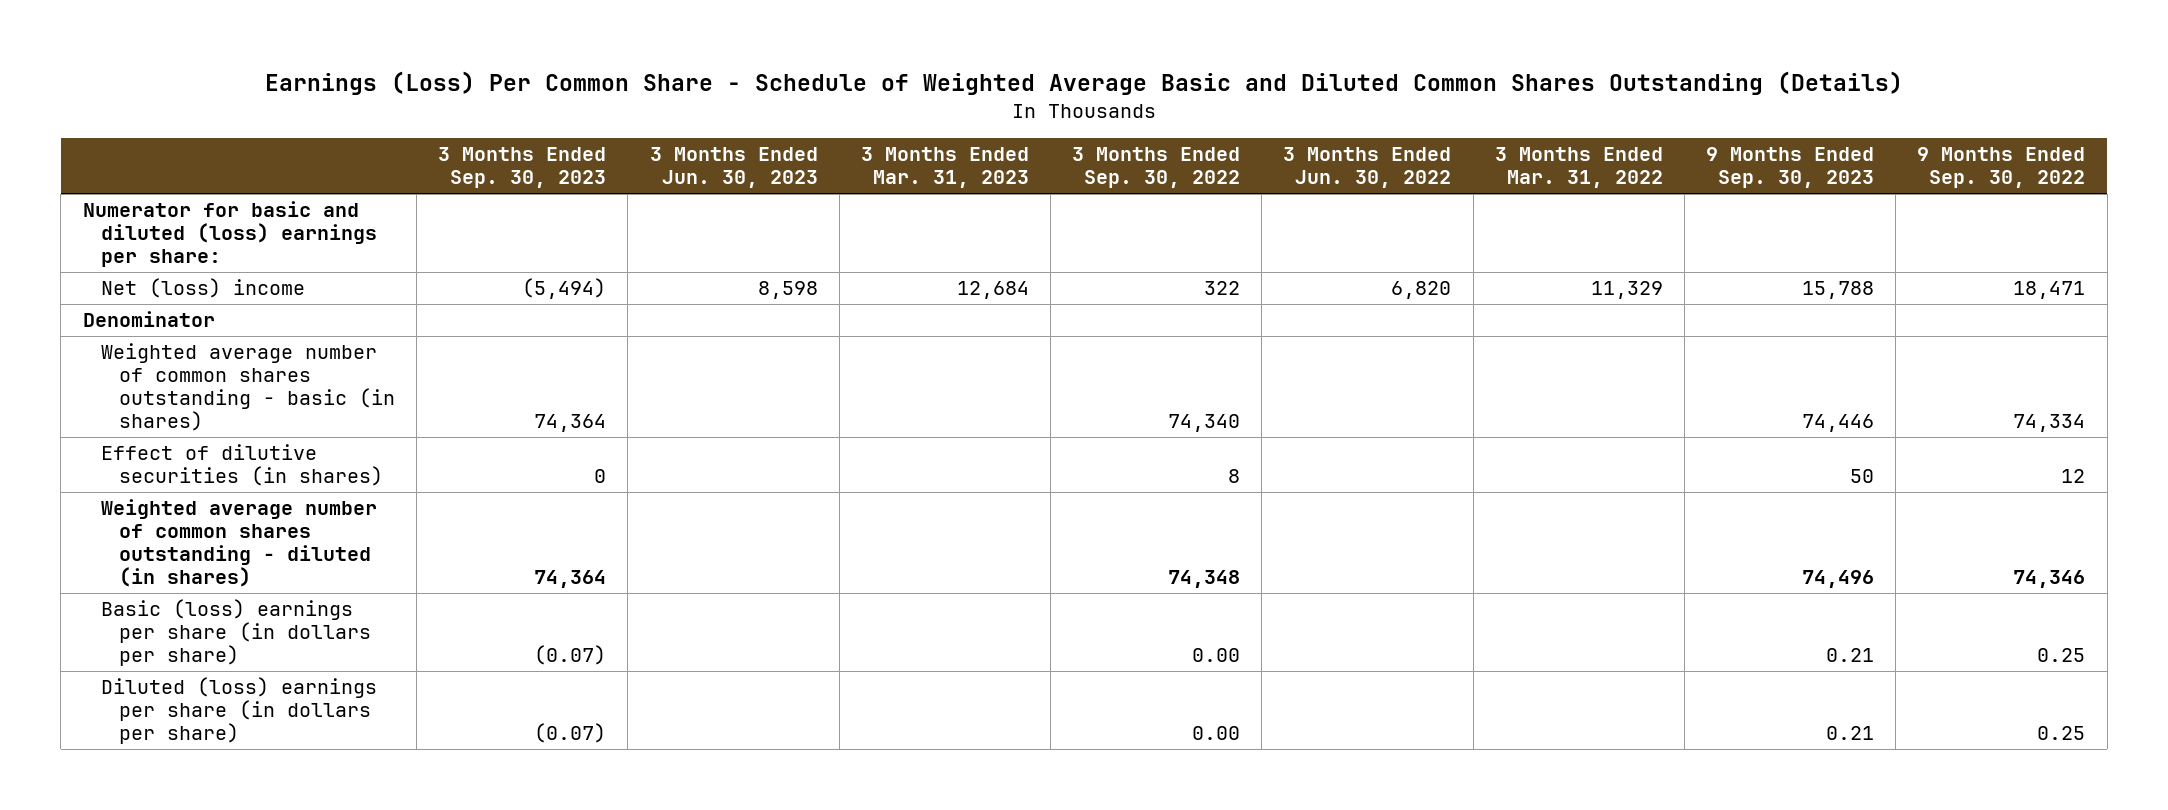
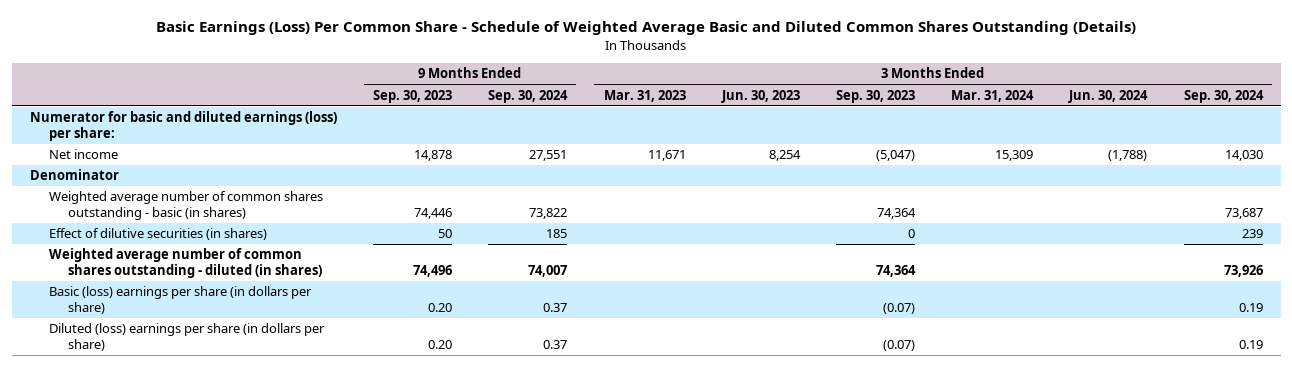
[264,71,1903,96] Earnings (Loss) Per Common Share - Schedule of Weighted Average Basic and Diluted Common Shares Outstanding (Details) -> [156,21,1137,36] Basic Earnings (Loss) Per Common Share - Schedule of Weighted Average Basic and Diluted Common Shares Outstanding (Details)
[1072,147,1241,188] 3 Months Ended Sep. 30, 2022 -> none
[1283,147,1452,188] 3 Months Ended Jun. 30, 2022 -> none
[1494,147,1663,188] 3 Months Ended Mar. 31, 2022 -> none
[1917,147,2086,188] 9 Months Ended Sep. 30, 2022 -> none
none -> [488,89,569,103] Sep. 30, 2024
none -> [951,89,1035,102] Mar. 31, 2024
none -> [1068,89,1149,103] Jun. 30, 2024
none -> [1183,89,1264,103] Sep. 30, 2024
[82,201,377,268] Numerator for basic and diluted (loss) earnings per share: -> [29,111,337,141] Numerator for basic and diluted earnings (loss) per share:
[100,278,305,299] Net (loss) income -> [49,149,119,160] Net income
[522,278,607,300] (5,494) -> [875,150,915,162] (5,047)
[757,281,818,300] 8,598 -> [768,150,801,162] 8,254
[956,281,1029,300] 12,684 -> [647,150,686,162] 11,671
[1802,281,1875,300] 15,788 -> [414,150,453,162] 14,878
[1826,648,1875,663] 0.21 -> [428,302,453,312] 0.20
[1826,726,1875,741] 0.21 -> [428,339,453,349] 0.20

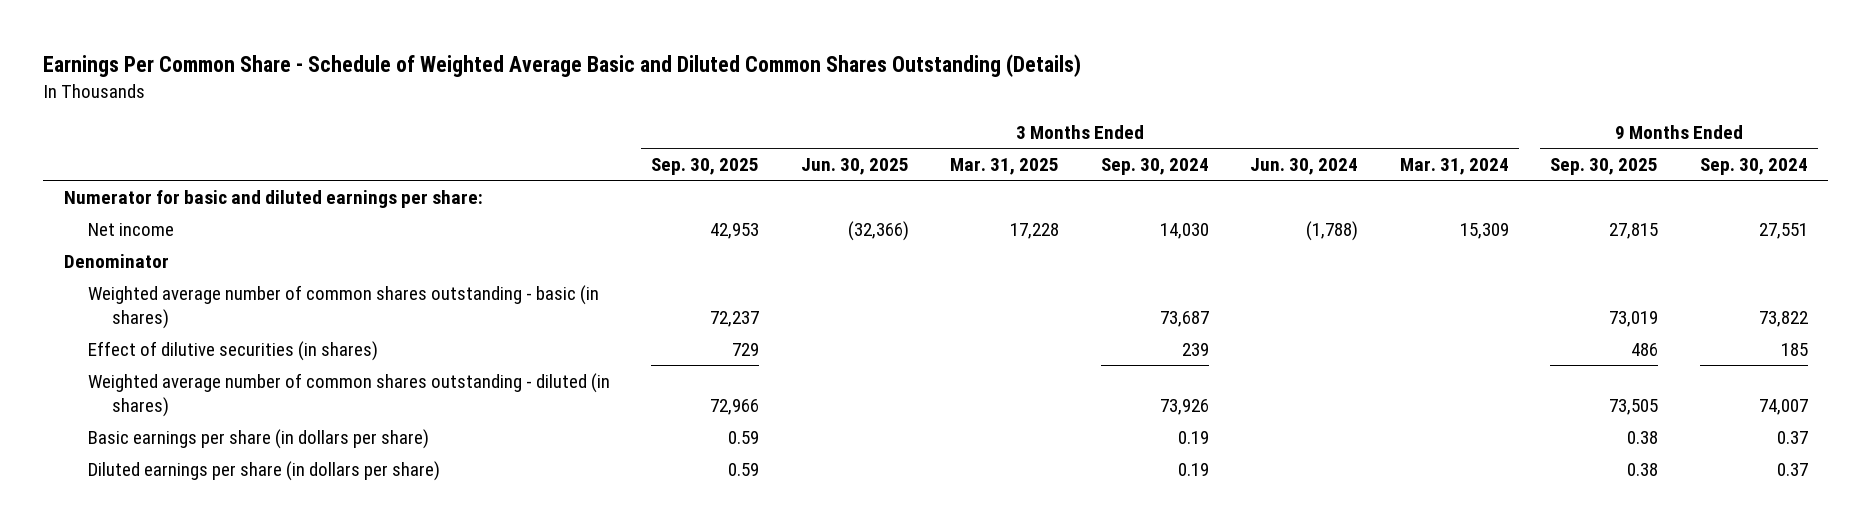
[156,21,1137,36] Basic Earnings (Loss) Per Common Share - Schedule of Weighted Average Basic and Diluted Common Shares Outstanding (Details) -> [42,54,1081,78] Earnings Per Common Share - Schedule of Weighted Average Basic and Diluted Common Shares Outstanding (Details)
[373,89,453,103] Sep. 30, 2023 -> none
[603,89,686,102] Mar. 31, 2023 -> none
[720,89,800,103] Jun. 30, 2023 -> none
[835,89,915,103] Sep. 30, 2023 -> none
none -> [651,158,760,176] Sep. 30, 2025
none -> [800,158,909,176] Jun. 30, 2025
none -> [950,158,1060,176] Mar. 31, 2025
none -> [1550,158,1659,176] Sep. 30, 2025
[29,111,337,141] Numerator for basic and diluted earnings (loss) per share: -> [63,189,483,208] Numerator for basic and diluted earnings per share:
[49,286,313,314] Basic (loss) earnings per share (in dollars per share) -> [87,428,429,449] Basic earnings per share (in dollars per share)
[49,323,326,351] Diluted (loss) earnings per share (in dollars per share) -> [87,460,440,481] Diluted earnings per share (in dollars per share)

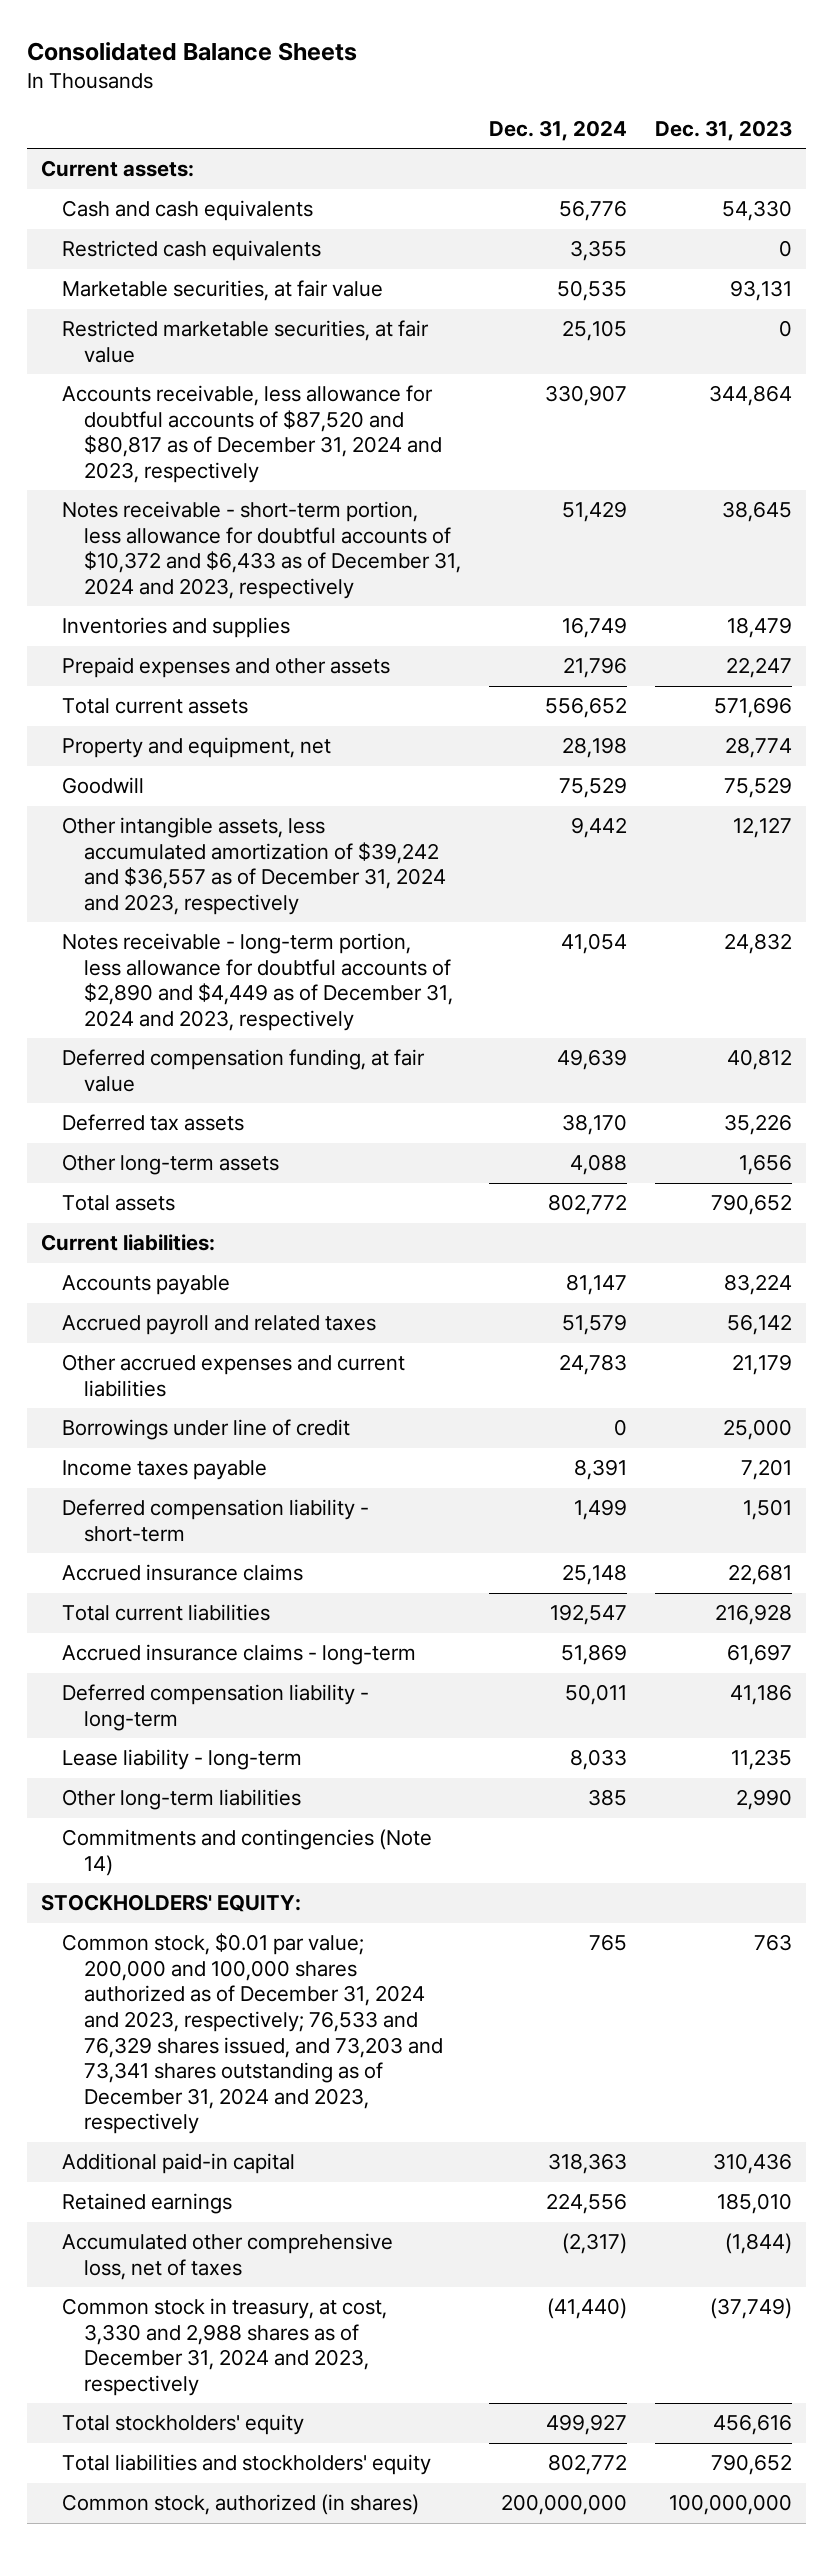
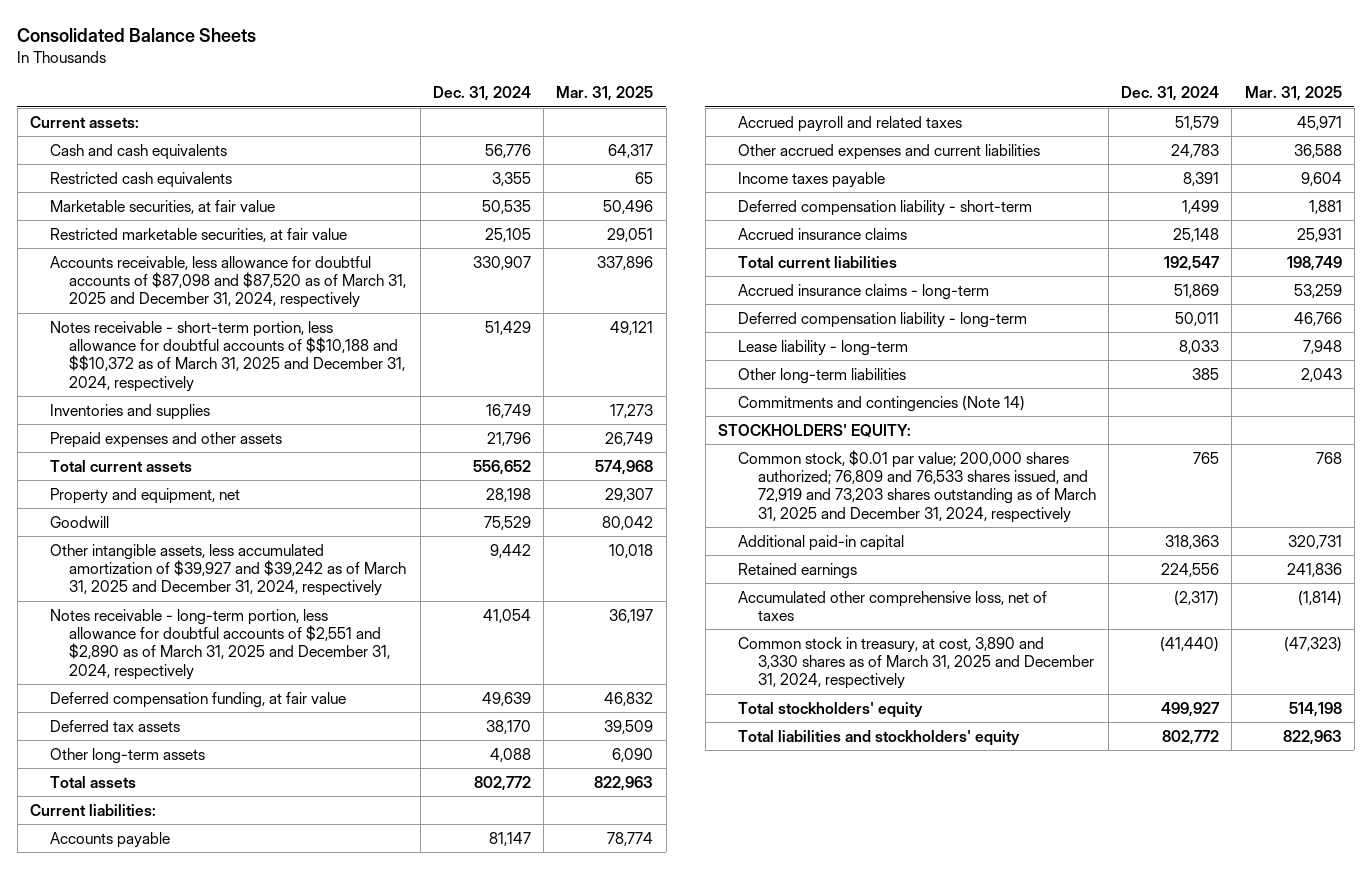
[654,119,792,141] Dec. 31, 2023 -> none
none -> [556,86,654,102] Mar. 31, 2025
[62,385,442,483] Accounts receivable, less allowance for doubtful accounts of $87,520 and $80,817 as of December 31, 2024 and 2023, respectively -> [49,255,407,309] Accounts receivable, less allowance for doubtful accounts of $87,098 and $87,520 as of March 31, 2025 and December 31, 2024, respectively
[62,501,461,599] Notes receivable - short-term portion, less allowance for doubtful accounts of $10,372 and $6,433 as of December 31, 2024 and 2023, respectively -> [49,320,406,392] Notes receivable - short-term portion, less allowance for doubtful accounts of $$10,188 and $$10,372 as of March 31, 2025 and December 31, 2024, respectively
[62,817,446,915] Other intangible assets, less accumulated amortization of $39,242 and $36,557 as of December 31, 2024 and 2023, respectively -> [49,543,407,597] Other intangible assets, less accumulated amortization of $39,927 and $39,242 as of March 31, 2025 and December 31, 2024, respectively
[62,933,453,1031] Notes receivable - long-term portion, less allowance for doubtful accounts of $2,890 and $4,449 as of December 31, 2024 and 2023, respectively -> [49,608,391,680] Notes receivable - long-term portion, less allowance for doubtful accounts of $2,551 and $2,890 as of March 31, 2025 and December 31, 2024, respectively
[62,1419,351,1441] Borrowings under line of credit -> none
[62,1933,443,2135] Common stock, $0.01 par value; 200,000 and 100,000 shares authorized as of December 31, 2024 and 2023, respectively; 76,533 and 76,329 shares issued, and 73,203 and 73,341 shares outstanding as of December 31, 2024 and 2023, respectively -> [737,449,1096,523] Common stock, $0.01 par value; 200,000 shares authorized; 76,809 and 76,533 shares issued, and 72,919 and 73,203 shares outstanding as of March 31, 2025 and December 31, 2024, respectively
[62,2298,388,2396] Common stock in treasury, at cost, 3,330 and 2,988 shares as of December 31, 2024 and 2023, respectively -> [737,636,1094,690] Common stock in treasury, at cost, 3,890 and 3,330 shares as of March 31, 2025 and December 31, 2024, respectively
[62,2494,420,2516] Common stock, authorized (in shares) -> none

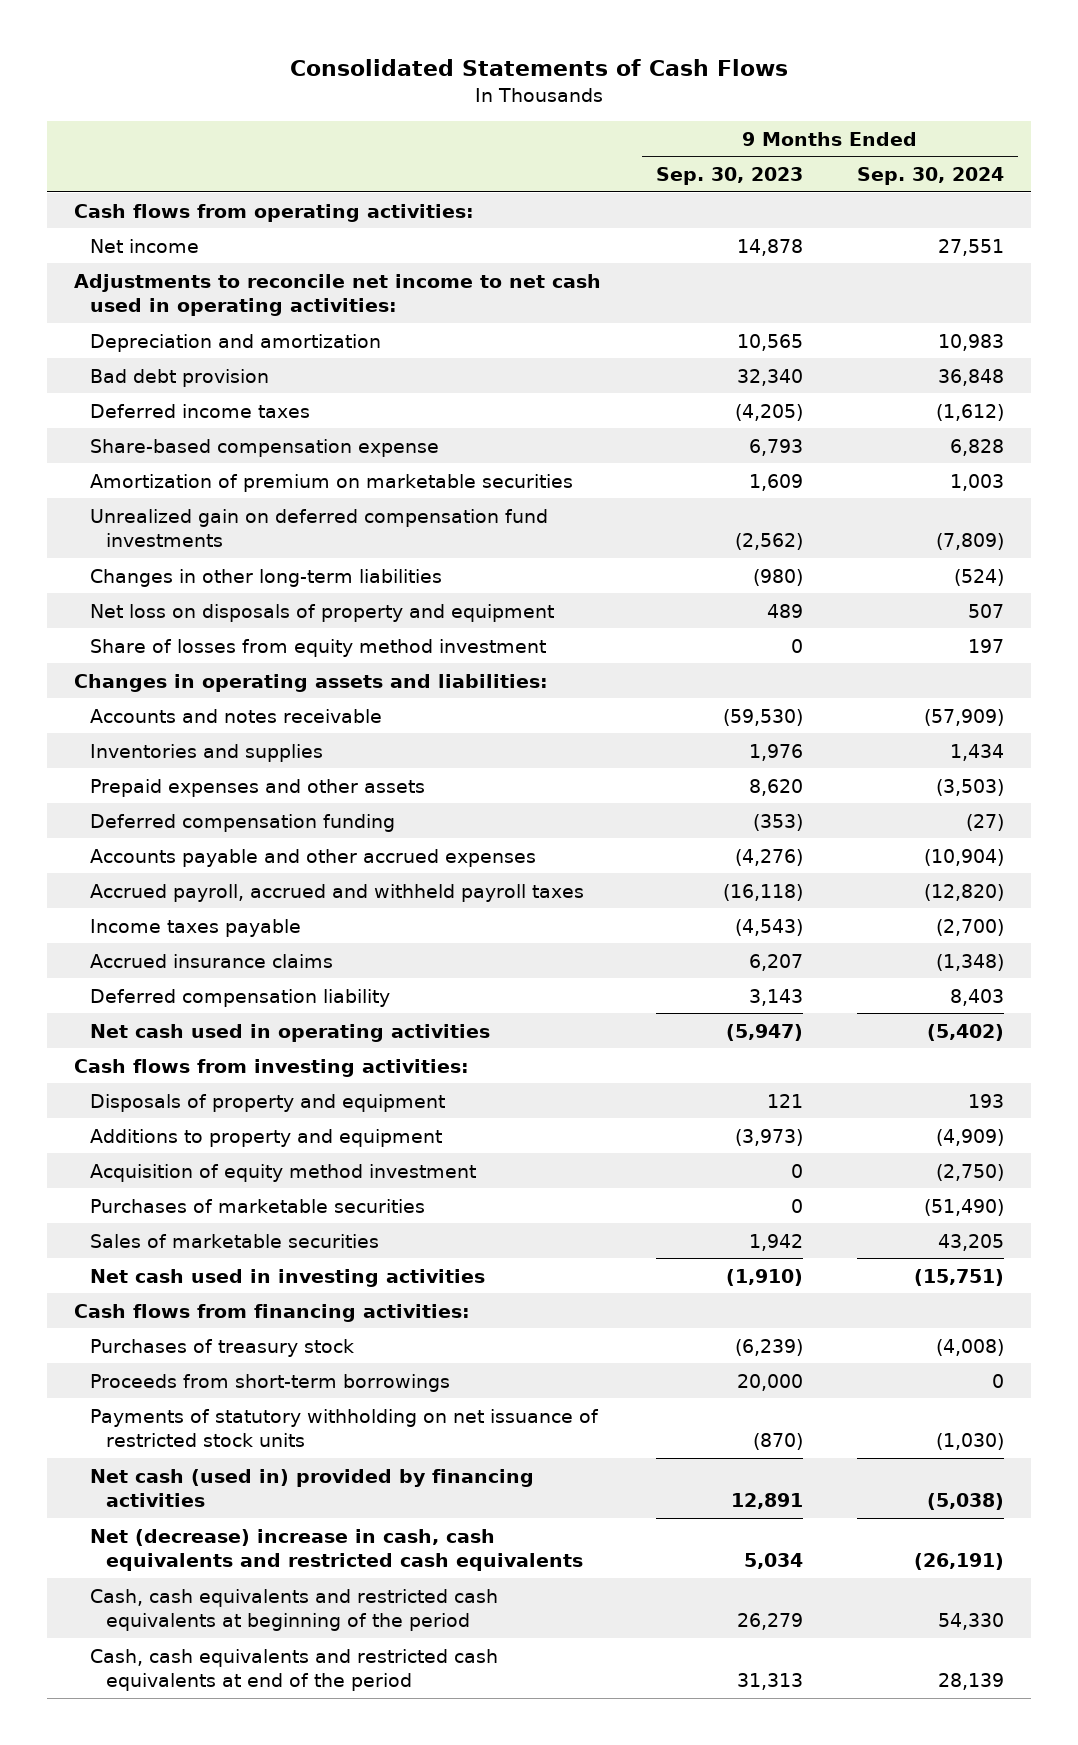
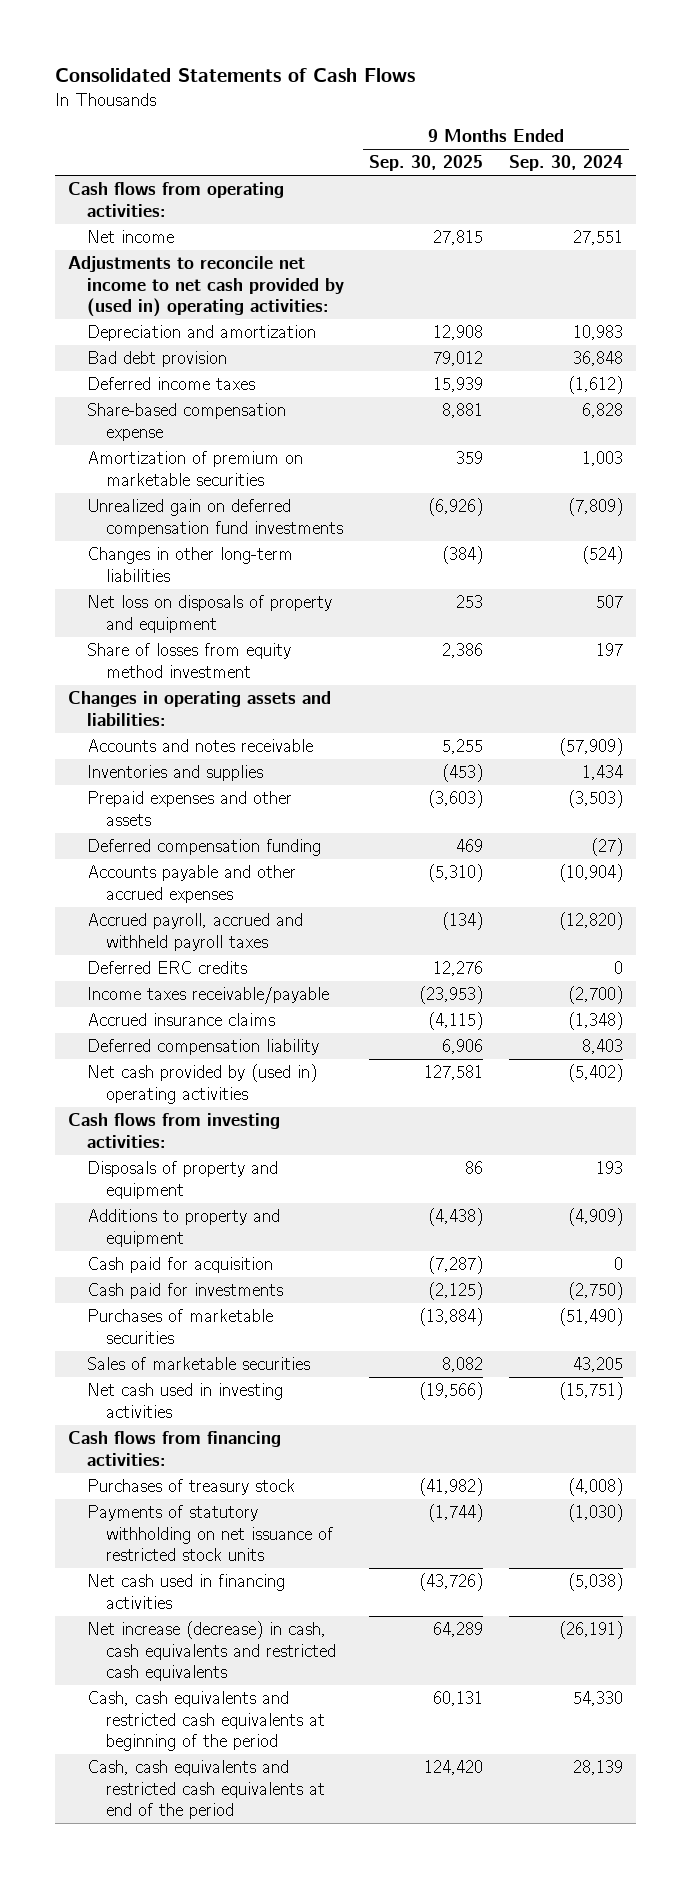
[655,167,803,186] Sep. 30, 2023 -> none
none -> [369,155,484,172] Sep. 30, 2025
[74,273,602,316] Adjustments to reconcile net income to net cash used in operating activities: -> [67,256,344,318] Adjustments to reconcile net income to net cash provided by (used in) operating activities:
none -> [86,961,247,975] Deferred ERC credits
[90,918,302,937] Income taxes payable -> [86,987,329,1005] Income taxes receivable/payable
[90,1023,491,1042] Net cash used in operating activities -> [86,1064,317,1104] Net cash provided by (used in) operating activities
none -> [86,1257,273,1274] Cash paid for acquisition
[90,1163,477,1182] Acquisition of equity method investment -> [86,1283,283,1300] Cash paid for investments
[90,1373,451,1392] Proceeds from short-term borrowings -> none
[90,1468,535,1507] Net cash (used in) provided by financing activities -> [86,1574,285,1609] Net cash used in financing activities
[90,1528,583,1571] Net (decrease) increase in cash, cash equivalents and restricted cash equivalents -> [86,1621,337,1682] Net increase (decrease) in cash, cash equivalents and restricted cash equivalents

